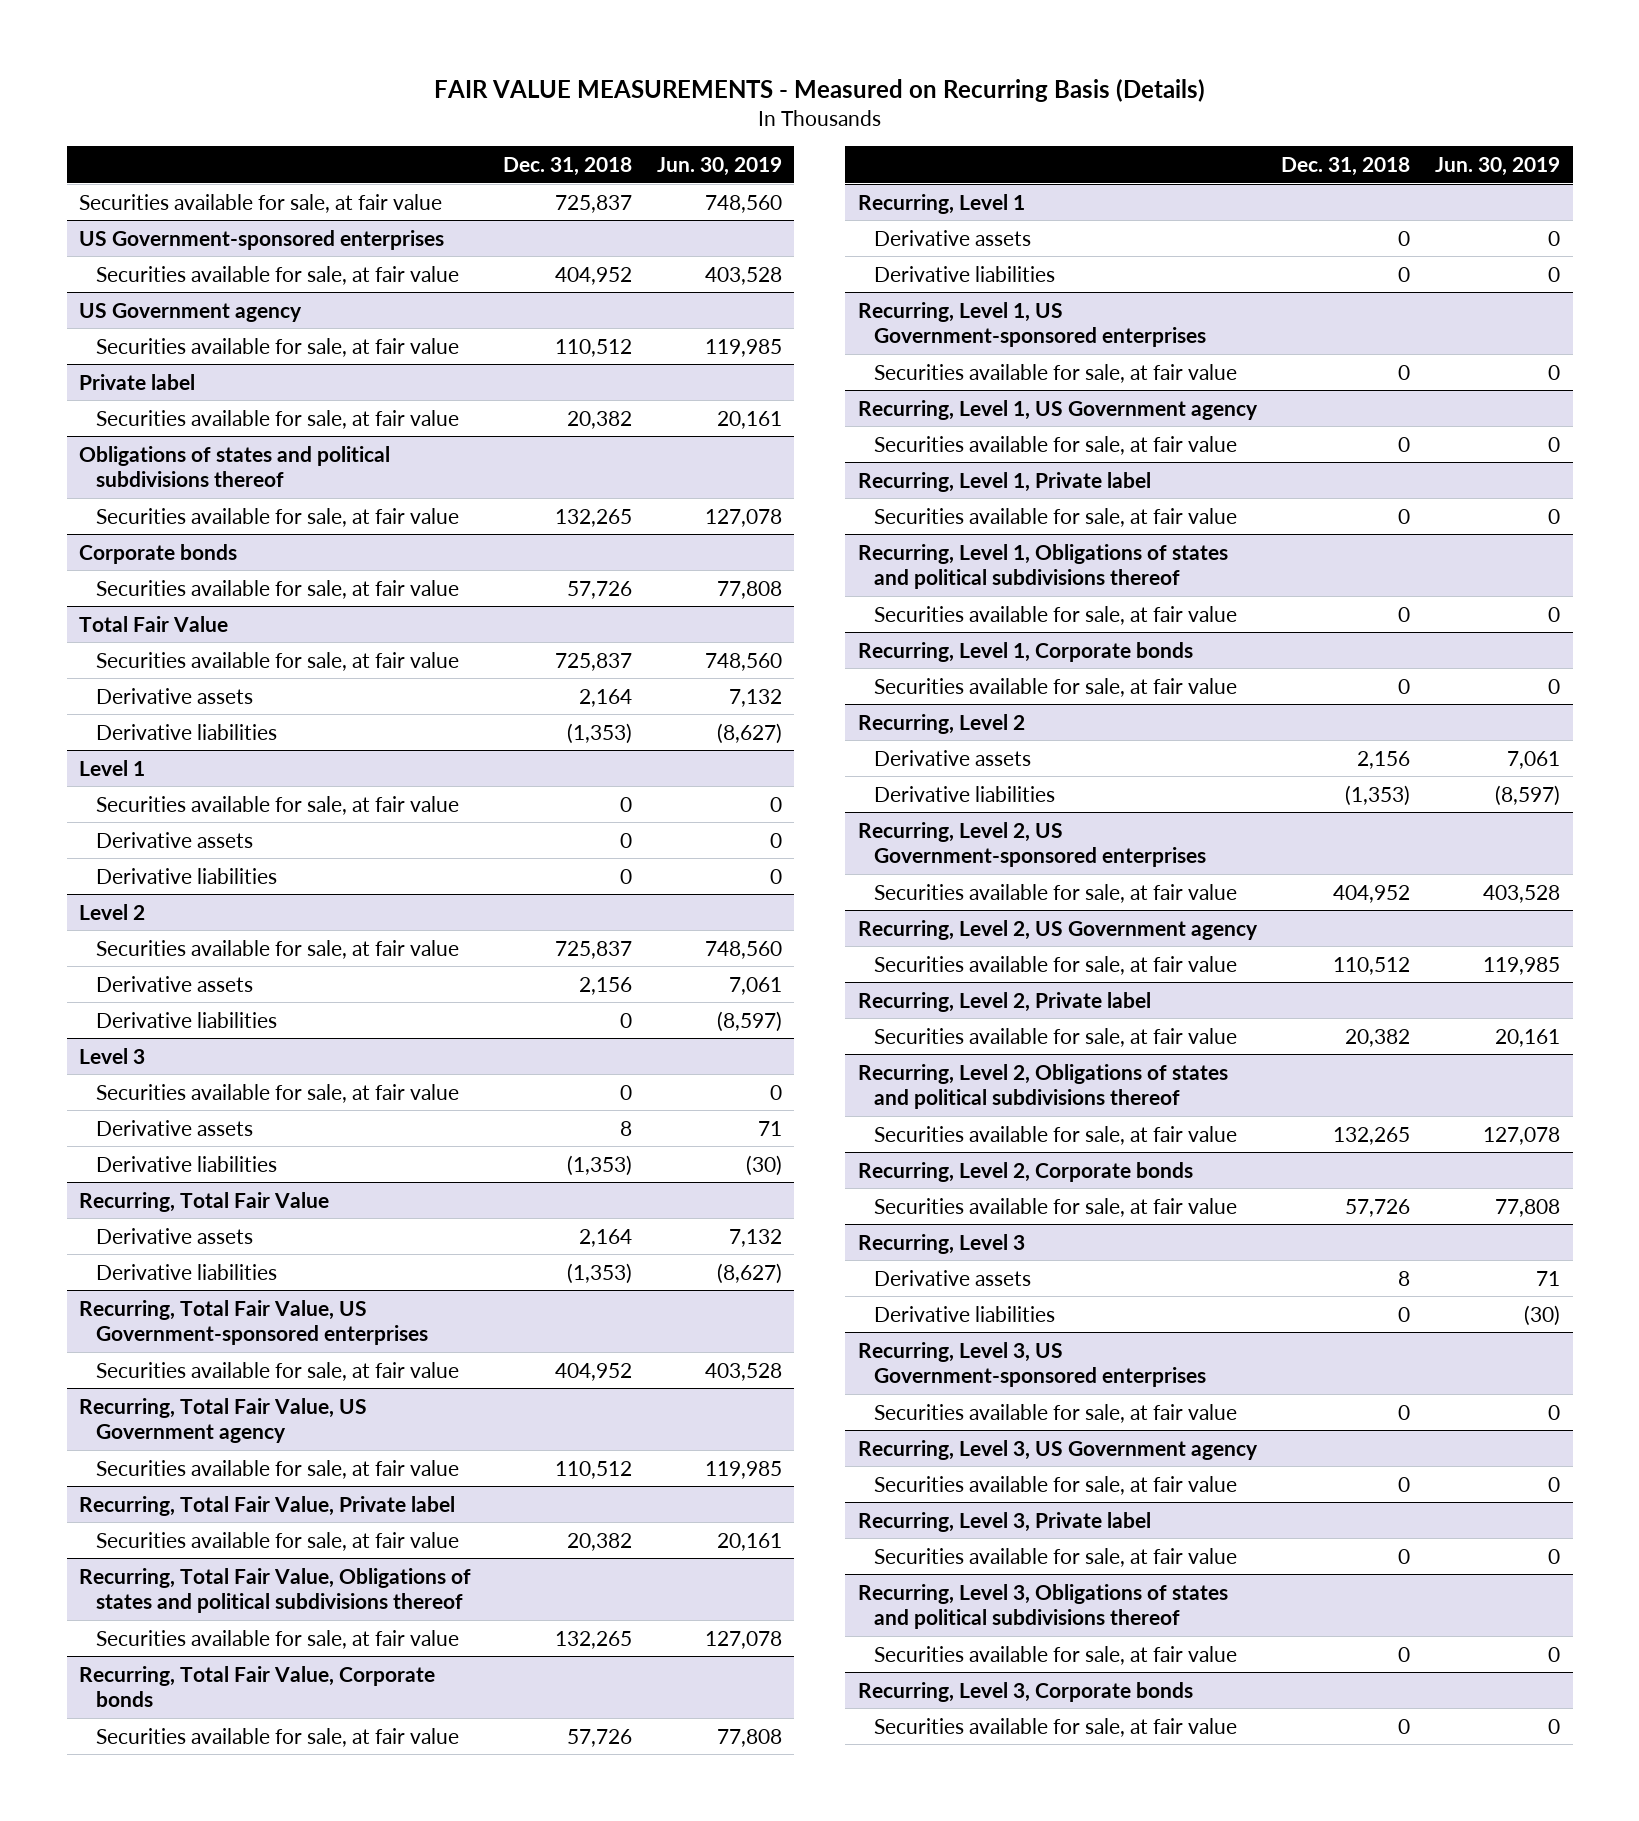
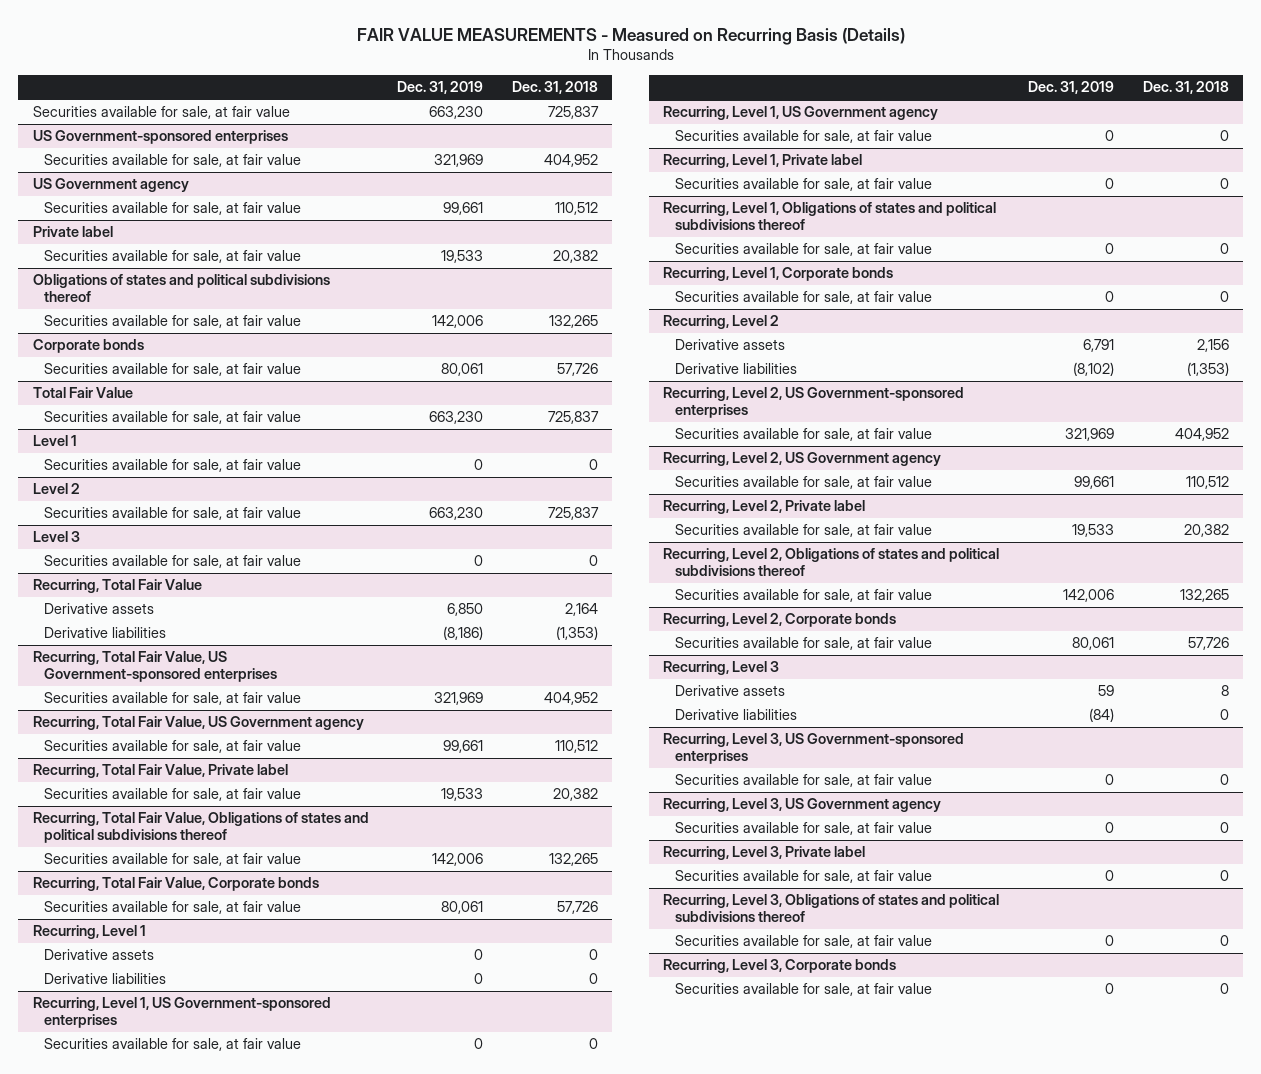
[656,156,782,176] Jun. 30, 2019 -> none
none -> [397,81,484,95] Dec. 31, 2019
[95,687,253,704] Derivative assets -> none
[95,723,277,740] Derivative liabilities -> none
[95,831,253,848] Derivative assets -> none
[95,867,277,884] Derivative liabilities -> none
[95,975,253,992] Derivative assets -> none
[95,1011,277,1028] Derivative liabilities -> none
[95,1119,253,1136] Derivative assets -> none
[95,1155,277,1172] Derivative liabilities -> none

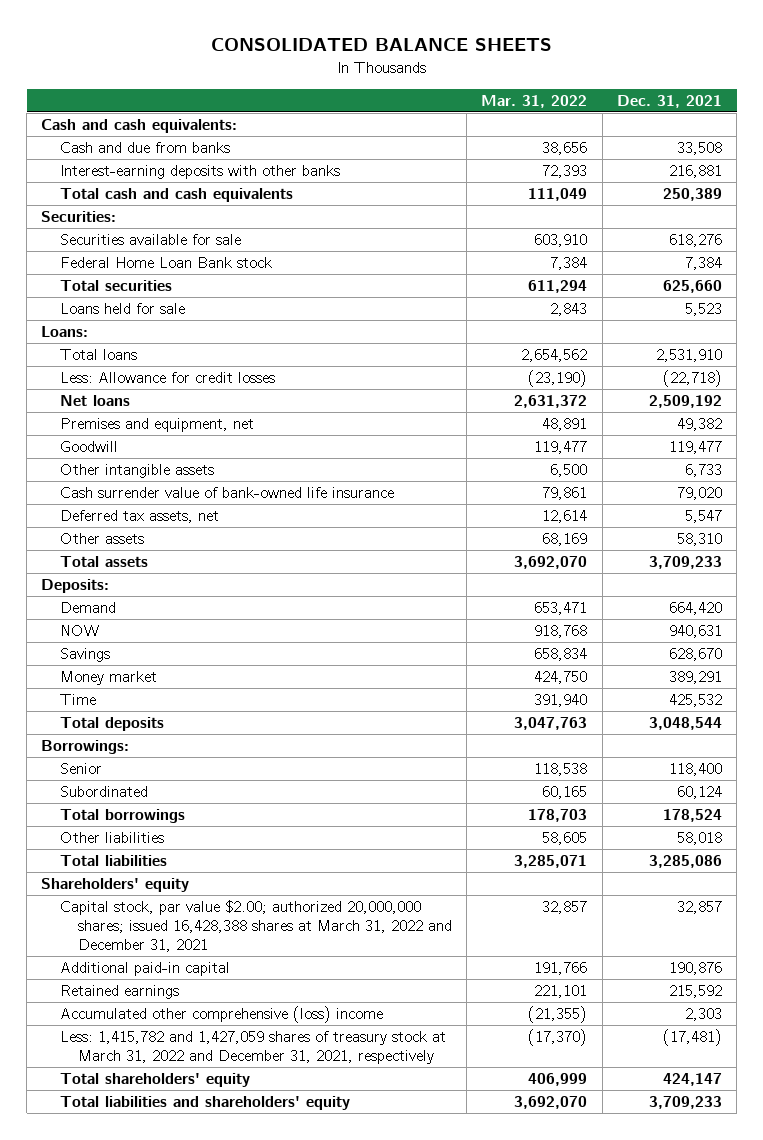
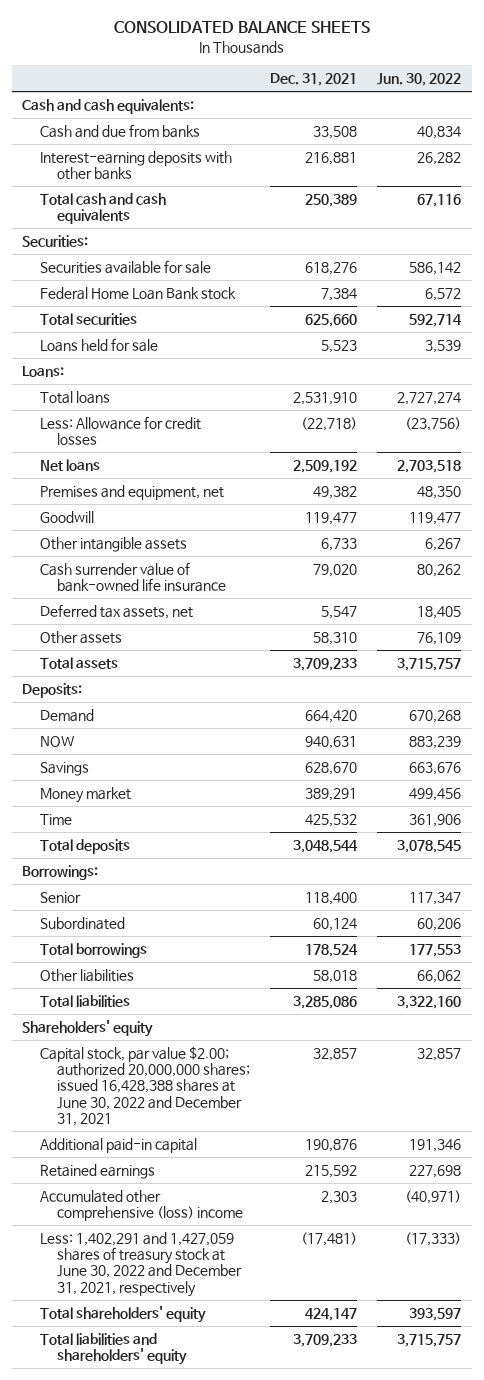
[481,94,588,108] Mar. 31, 2022 -> none
none -> [377,72,462,86] Jun. 30, 2022
[59,899,452,952] Capital stock, par value $2.00; authorized 20,000,000 shares; issued 16,428,388 shares at March 31, 2022 and December 31, 2021 -> [39,1045,250,1126] Capital stock, par value $2.00; authorized 20,000,000 shares; issued 16,428,388 shares at June 30, 2022 and December 31, 2021
[59,1030,446,1064] Less: 1,415,782 and 1,427,059 shares of treasury stock at March 31, 2022 and December 31, 2021, respectively -> [39,1231,242,1297] Less: 1,402,291 and 1,427,059 shares of treasury stock at June 30, 2022 and December 31, 2021, respectively

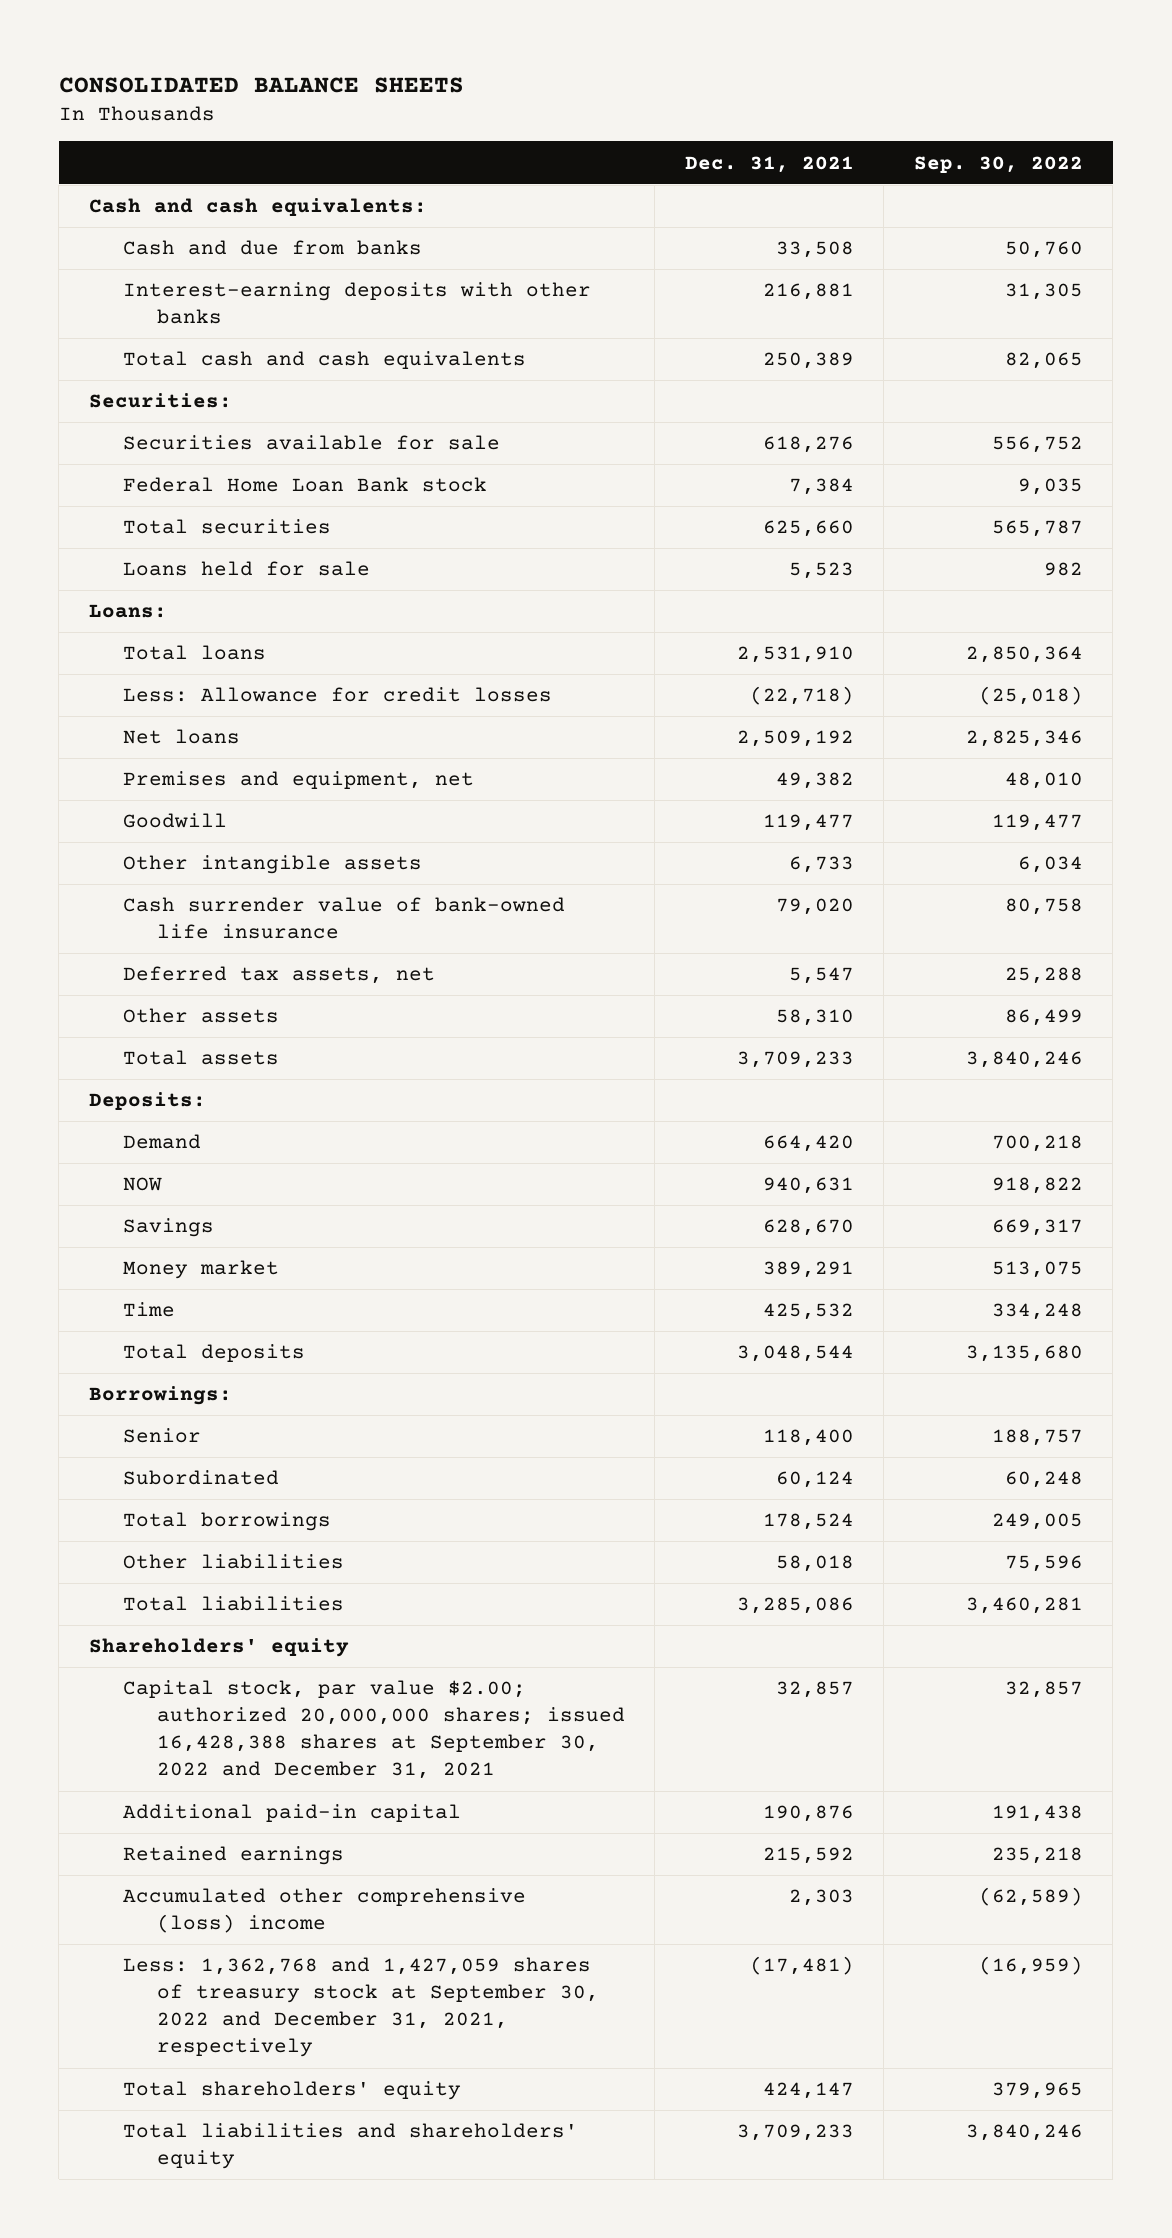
[377,72,462,86] Jun. 30, 2022 -> none
none -> [913,155,1083,173] Sep. 30, 2022
[39,1045,250,1126] Capital stock, par value $2.00; authorized 20,000,000 shares; issued 16,428,388 shares at June 30, 2022 and December 31, 2021 -> [122,1680,625,1780] Capital stock, par value $2.00; authorized 20,000,000 shares; issued 16,428,388 shares at September 30, 2022 and December 31, 2021
[39,1231,242,1297] Less: 1,402,291 and 1,427,059 shares of treasury stock at June 30, 2022 and December 31, 2021, respectively -> [122,1957,599,2058] Less: 1,362,768 and 1,427,059 shares of treasury stock at September 30, 2022 and December 31, 2021, respectively

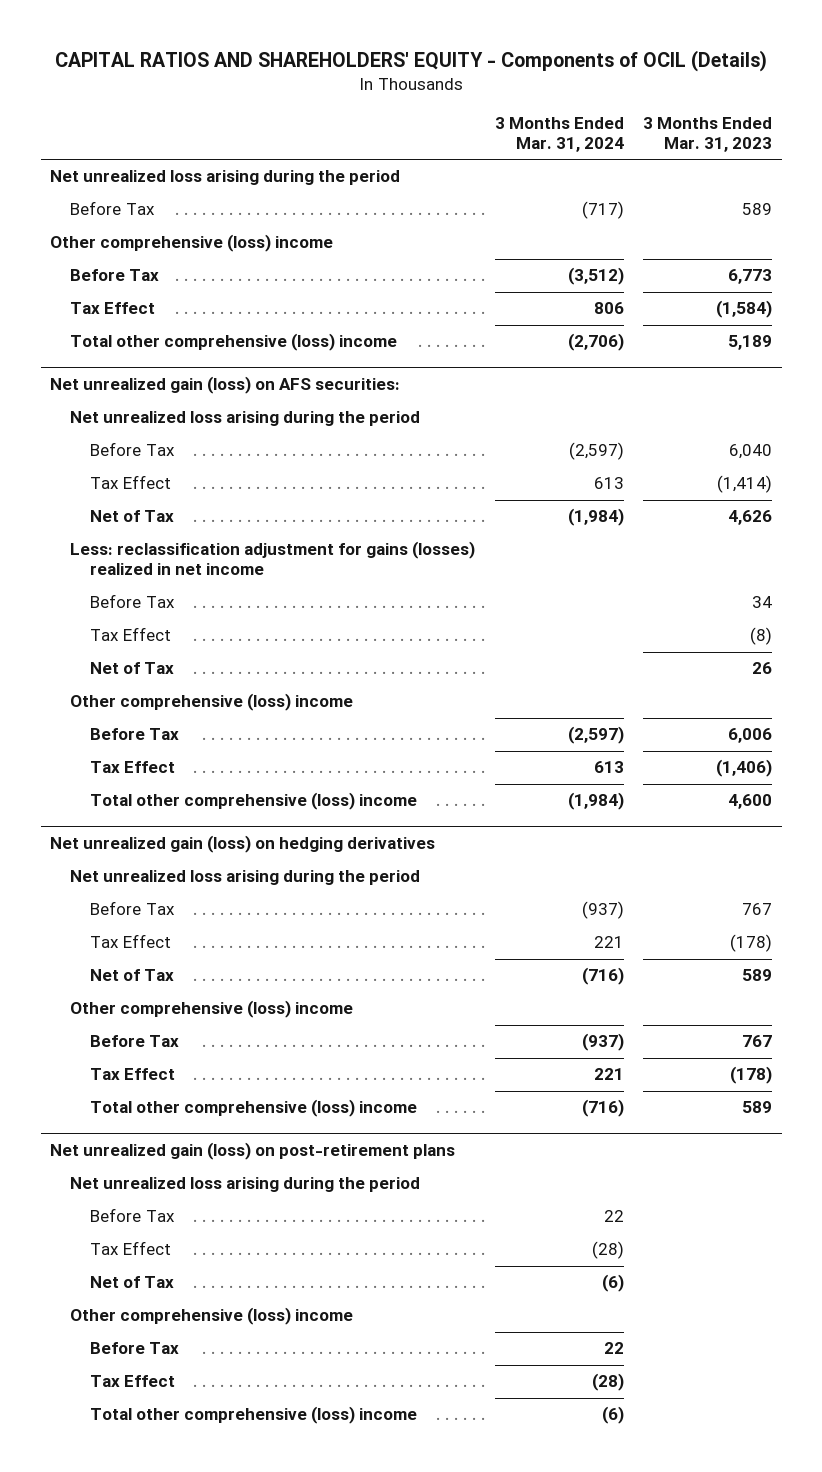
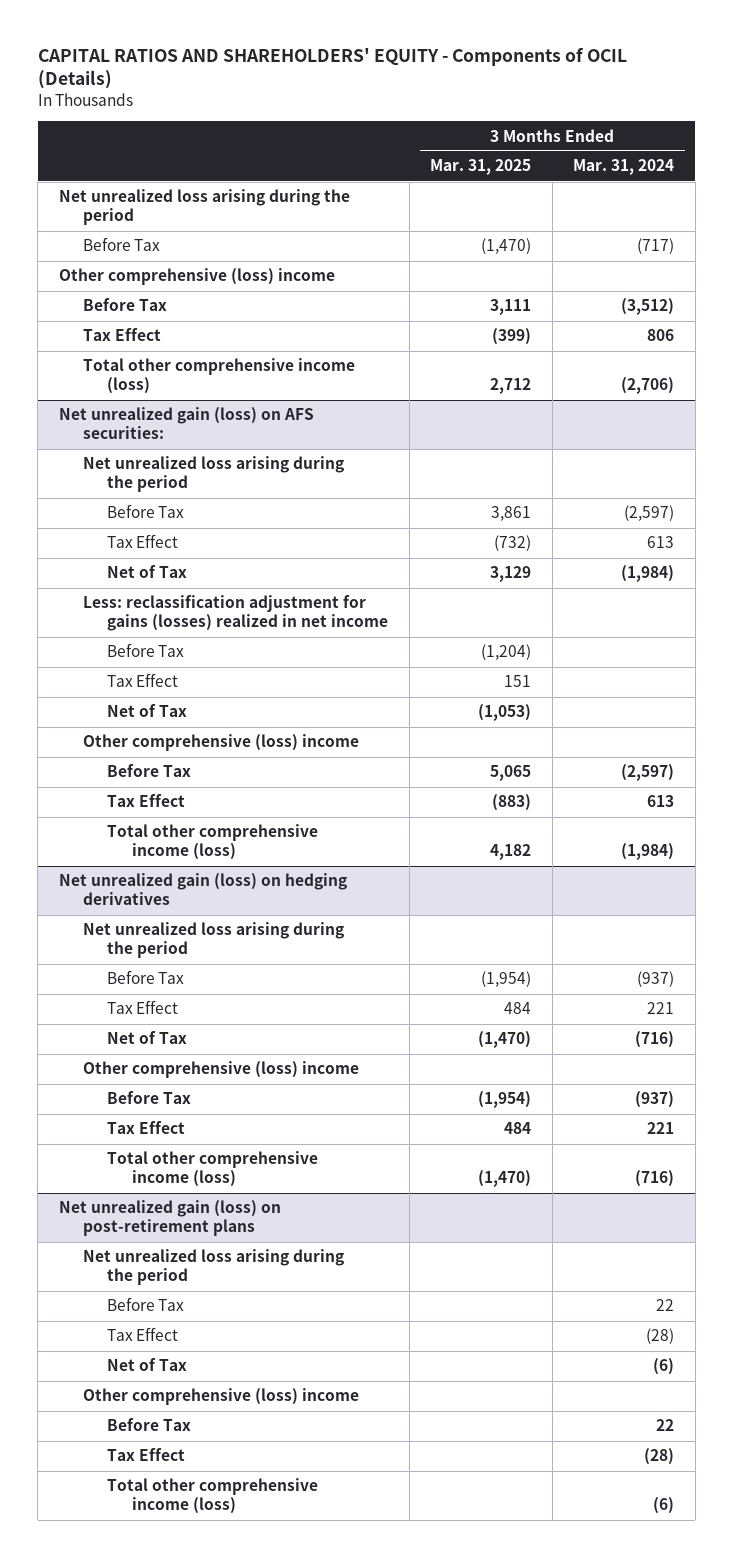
[643,116,773,152] 3 Months Ended Mar. 31, 2023 -> none
none -> [430,159,532,176] Mar. 31, 2025
[70,333,398,352] Total other comprehensive (loss) income -> [83,358,356,395] Total other comprehensive income (loss)
[90,792,418,811] Total other comprehensive (loss) income -> [107,824,319,861] Total other comprehensive income (loss)
[90,1099,418,1118] Total other comprehensive (loss) income -> [107,1151,319,1188] Total other comprehensive income (loss)
[90,1406,418,1425] Total other comprehensive (loss) income -> [107,1478,319,1515] Total other comprehensive income (loss)

